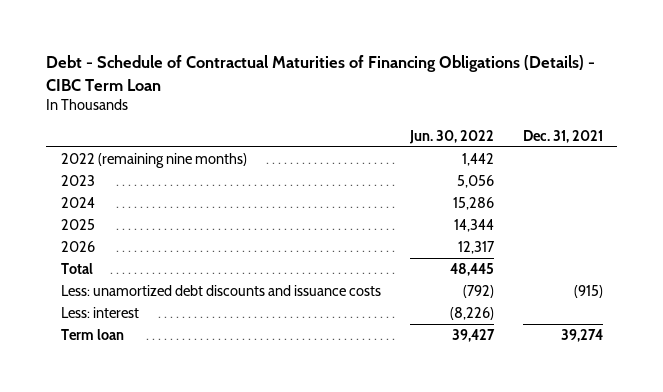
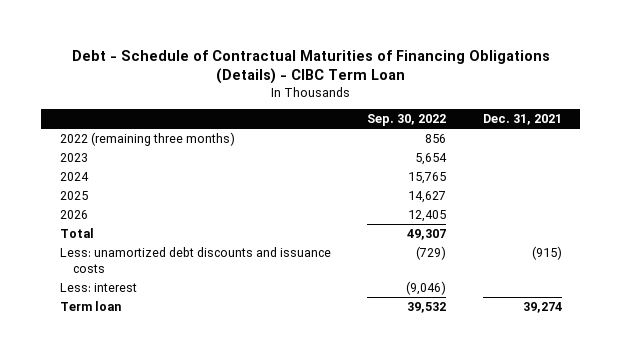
[408,129,494,144] Jun. 30, 2022 -> none
none -> [367,113,447,126] Sep. 30, 2022
[60,153,247,169] 2022 (remaining nine months) -> [59,131,235,146] 2022 (remaining three months)

